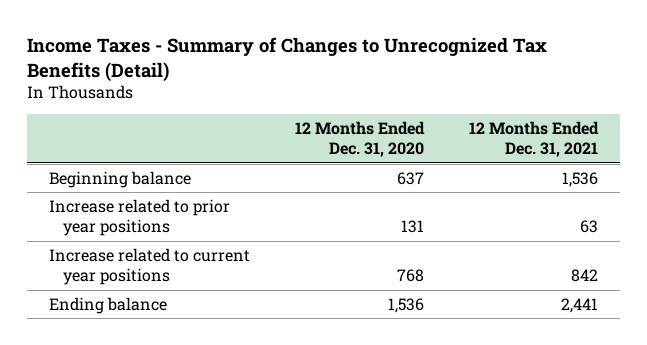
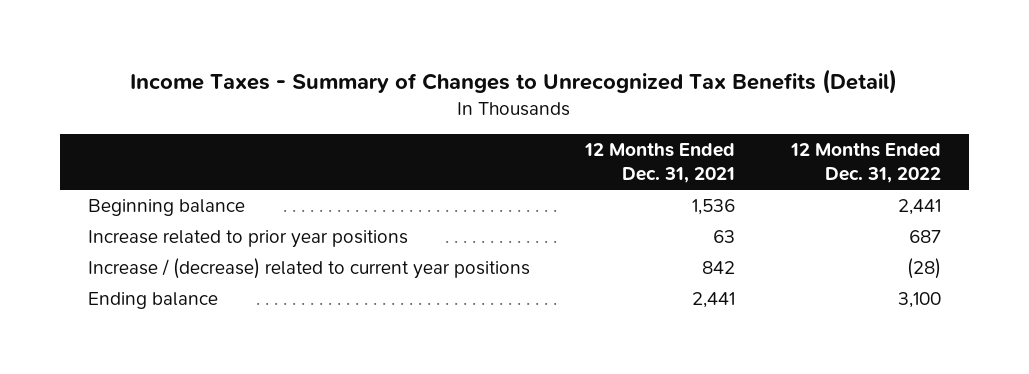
[295,120,426,158] 12 Months Ended Dec. 31, 2020 -> none
none -> [790,142,942,183] 12 Months Ended Dec. 31, 2022
[49,247,251,286] Increase related to current year positions -> [87,258,530,280] Increase / (decrease) related to current year positions

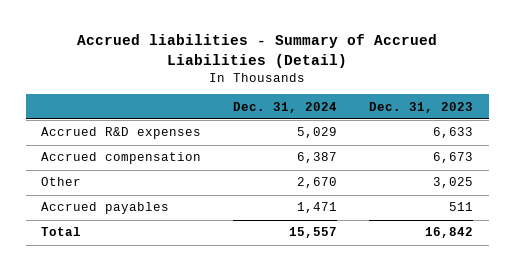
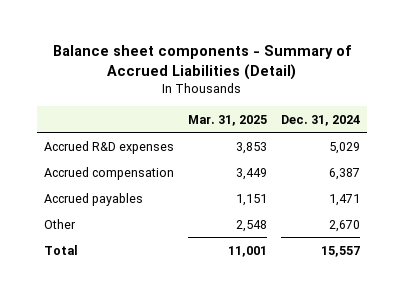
[77,34,438,68] Accrued liabilities - Summary of Accrued Liabilities (Detail) -> [52,45,351,81] Balance sheet components - Summary of Accrued Liabilities (Detail)
[368,101,473,113] Dec. 31, 2023 -> none
none -> [187,114,267,126] Mar. 31, 2025
[41,177,82,187] Other -> [43,218,76,229] Other

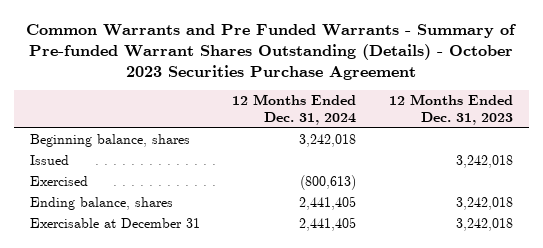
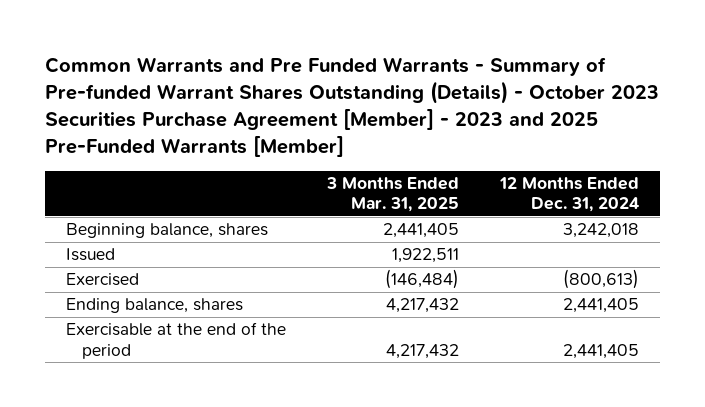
[26,24,517,80] Common Warrants and Pre Funded Warrants - Summary of Pre-funded Warrant Shares Outstanding (Details) - October 2023 Securities Purchase Agreement -> [44,57,659,158] Common Warrants and Pre Funded Warrants - Summary of Pre-funded Warrant Shares Outstanding (Details) - October 2023 Securities Purchase Agreement [Member] - 2023 and 2025 Pre-Funded Warrants [Member]
[388,94,513,125] 12 Months Ended Dec. 31, 2023 -> none
none -> [326,177,460,213] 3 Months Ended Mar. 31, 2025
[30,218,201,229] Exercisable at December 31 -> [65,322,286,359] Exercisable at the end of the period

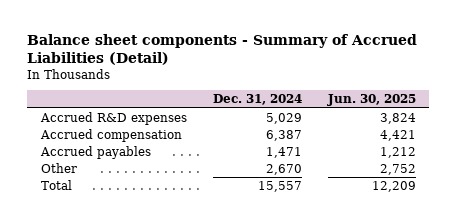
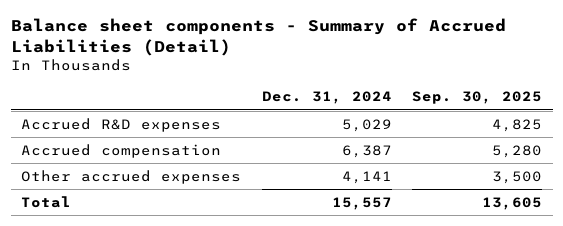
[326,94,416,107] Jun. 30, 2025 -> none
none -> [412,91,543,105] Sep. 30, 2025
[39,145,151,159] Accrued payables -> none
[40,162,77,173] Other -> [21,169,242,184] Other accrued expenses
[265,163,302,175] 2,670 -> [341,170,392,184] 4,141

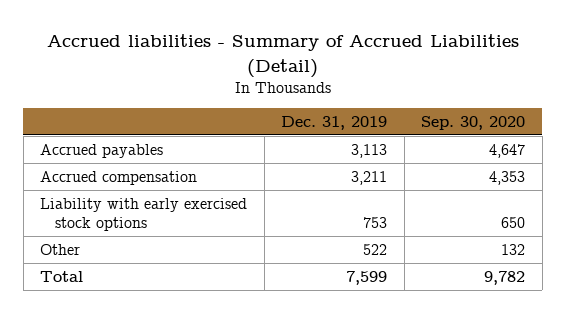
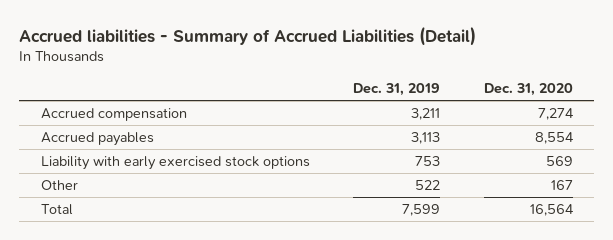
[421,115,526,130] Sep. 30, 2020 -> none
none -> [483,83,573,97] Dec. 31, 2020
[40,143,164,158] Accrued payables -> [40,132,154,147] Accrued payables

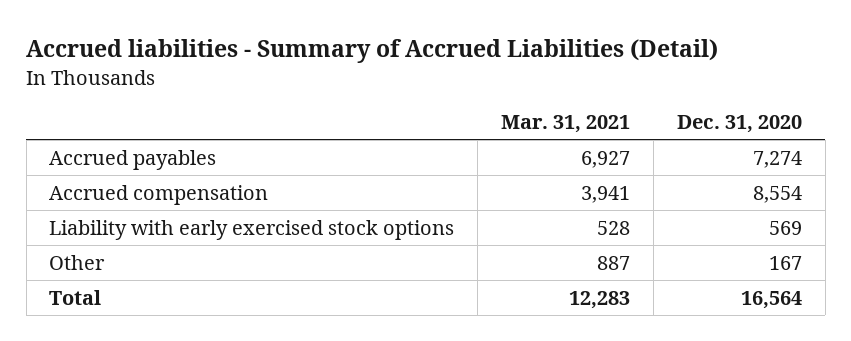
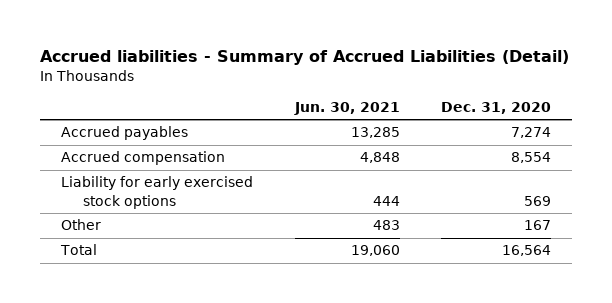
[501,115,631,134] Mar. 31, 2021 -> none
none -> [293,102,400,116] Jun. 30, 2021
[49,219,455,240] Liability with early exercised stock options -> [61,176,254,209] Liability for early exercised stock options

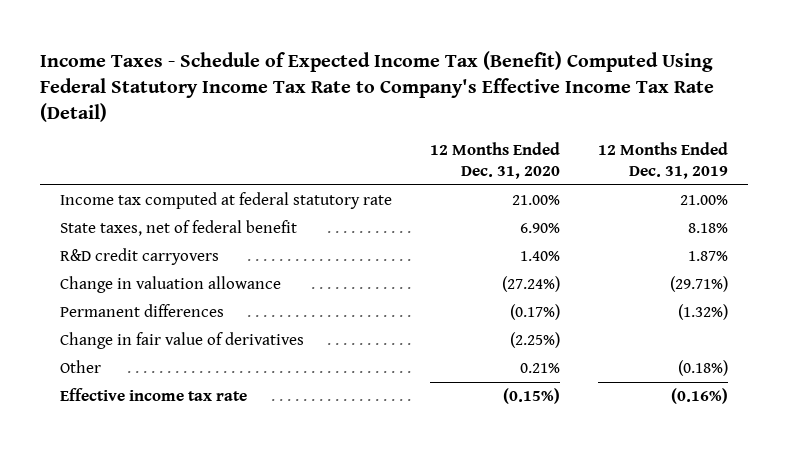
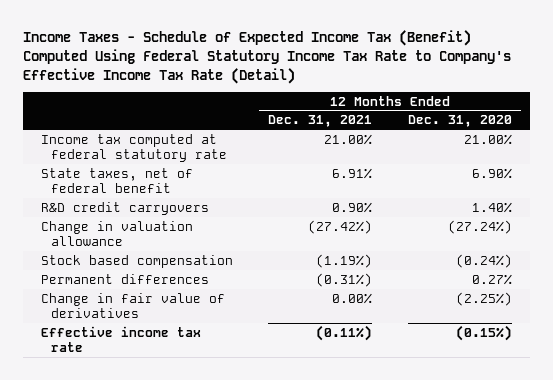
[598,141,729,179] 12 Months Ended Dec. 31, 2019 -> none
none -> [268,115,373,128] Dec. 31, 2021
none -> [40,254,233,268] Stock based compensation
[510,304,561,321] (0.17%) -> [472,273,513,285] 0.27%
[59,360,101,374] Other -> none

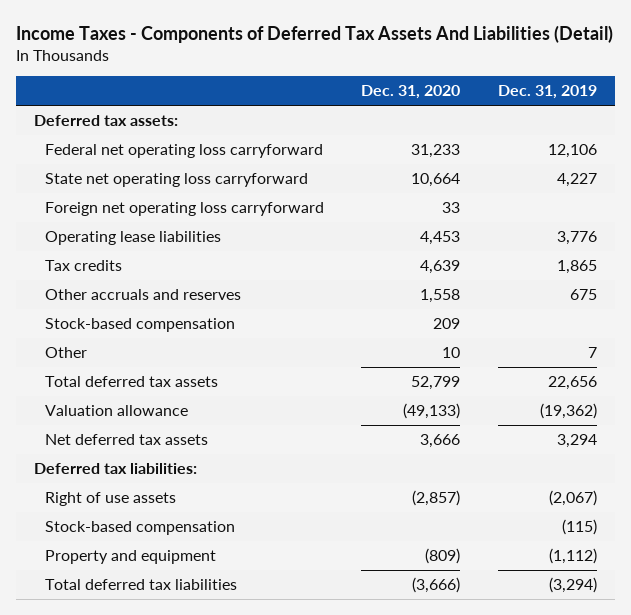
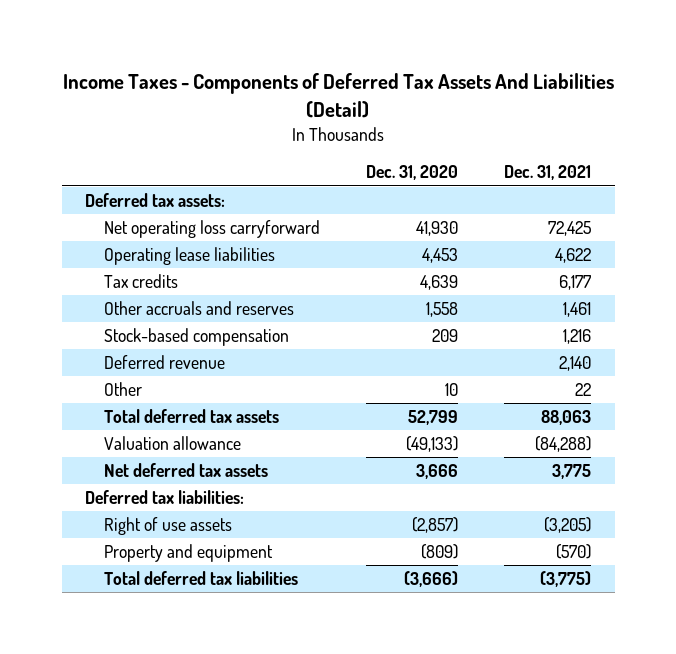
[497,85,597,100] Dec. 31, 2019 -> none
none -> [504,165,592,181] Dec. 31, 2021
[45,172,309,187] State net operating loss carryforward -> none
[45,201,325,216] Foreign net operating loss carryforward -> none
[45,143,324,158] Federal net operating loss carryforward -> [103,220,320,239] Net operating loss carryforward
[411,143,461,158] 31,233 -> [416,221,459,237] 41,930
none -> [103,355,225,370] Deferred revenue
[45,520,236,535] Stock-based compensation -> none

